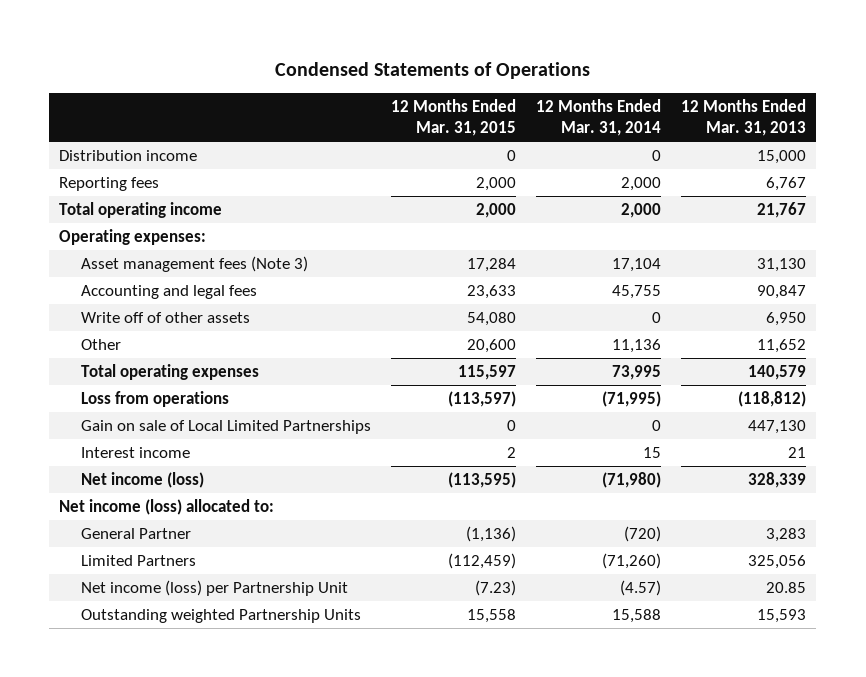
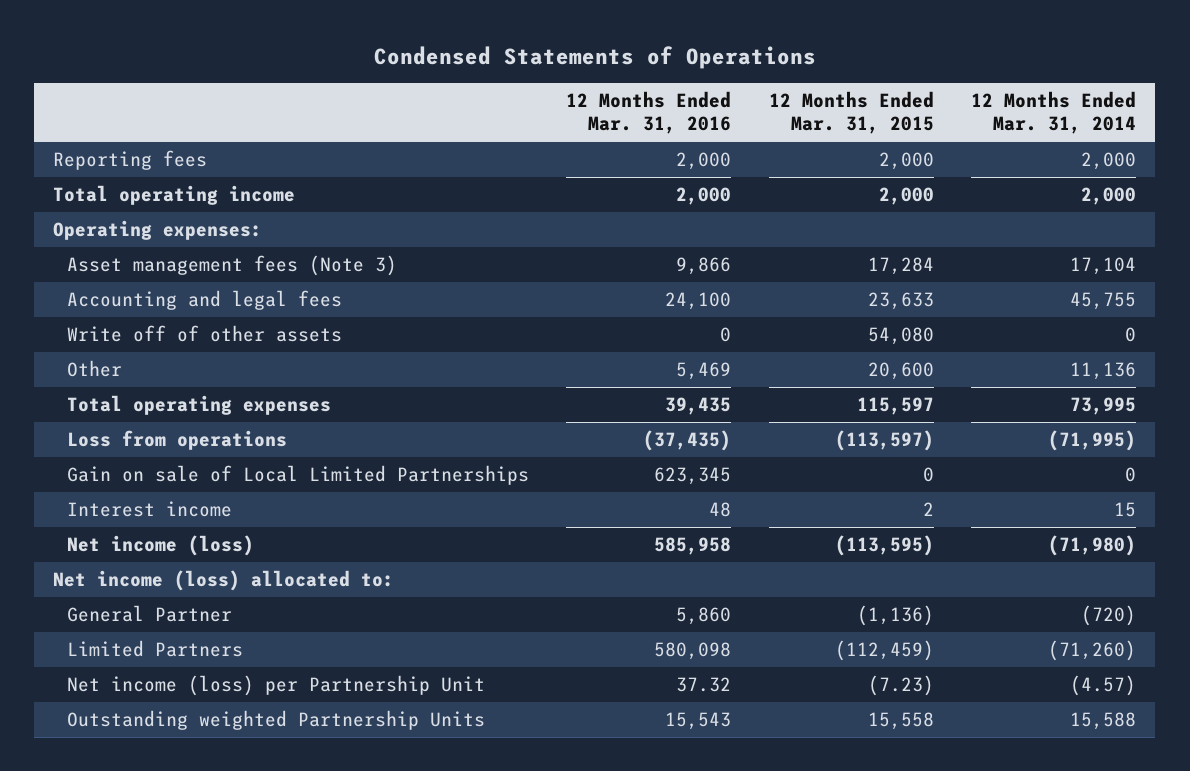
[681,98,807,137] 12 Months Ended Mar. 31, 2013 -> none
none -> [566,91,732,135] 12 Months Ended Mar. 31, 2016
[59,149,198,161] Distribution income -> none

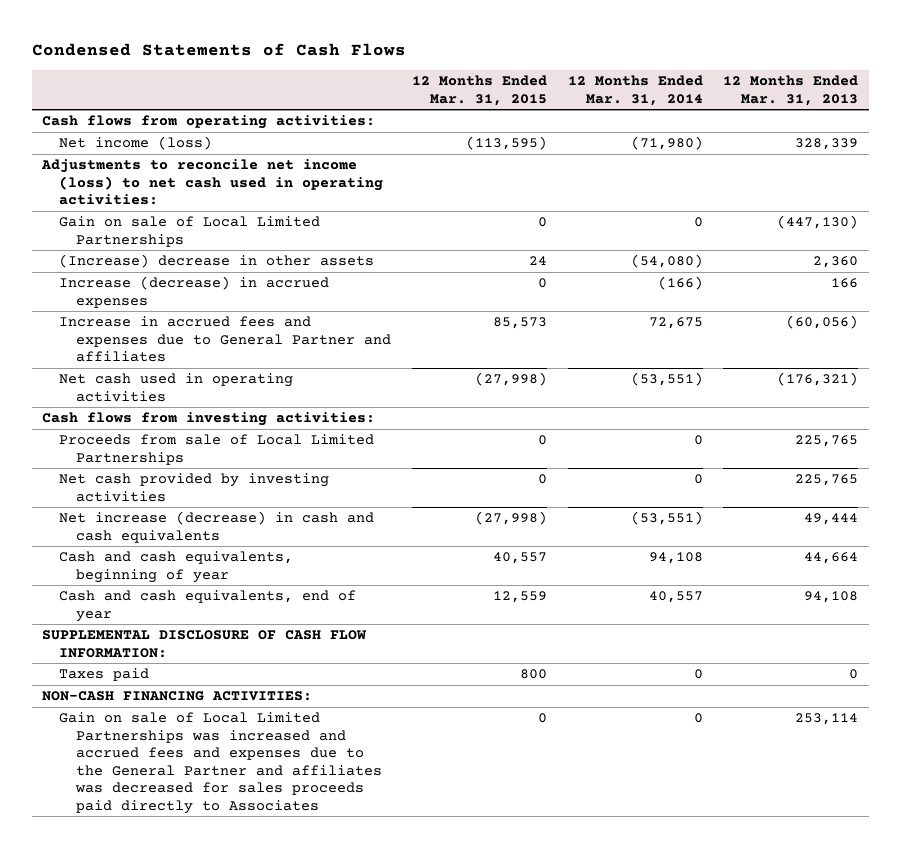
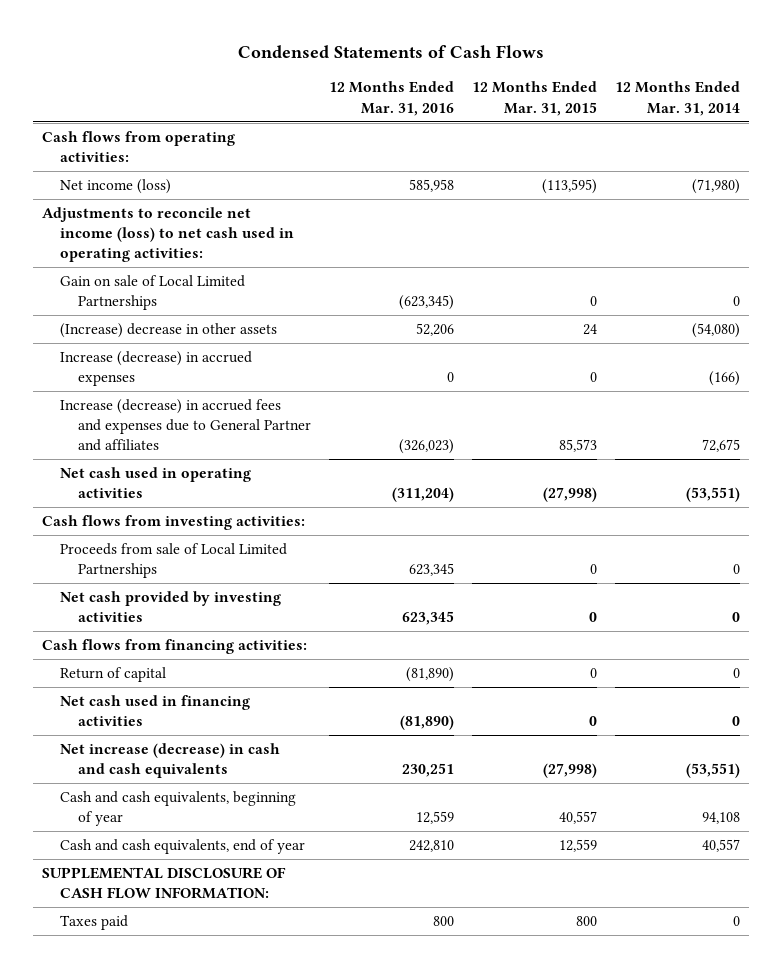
[723,75,859,106] 12 Months Ended Mar. 31, 2013 -> none
none -> [329,81,455,116] 12 Months Ended Mar. 31, 2016
[59,316,392,363] Increase in accrued fees and expenses due to General Partner and affiliates -> [60,399,312,452] Increase (decrease) in accrued fees and expenses due to General Partner and affiliates
none -> [42,639,308,655] Cash flows from financing activities:
none -> [60,667,167,683] Return of capital
none -> [60,695,251,727] Net cash used in financing activities
[41,691,312,702] NON-CASH FINANCING ACTIVITIES: -> none
[59,712,383,814] Gain on sale of Local Limited Partnerships was increased and accrued fees and expenses due to the General Partner and affiliates was decreased for sales proceeds paid directly to Associates -> none

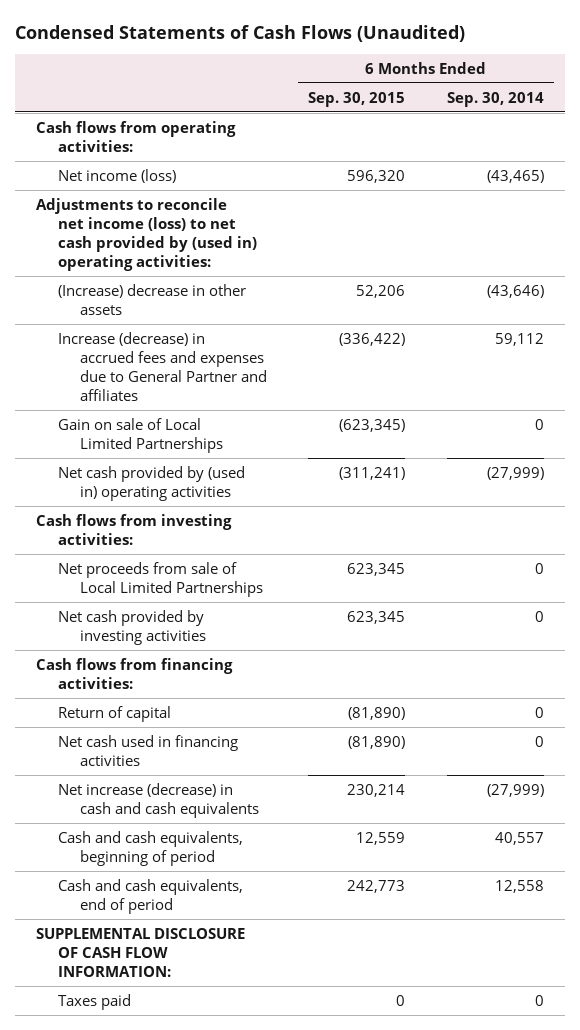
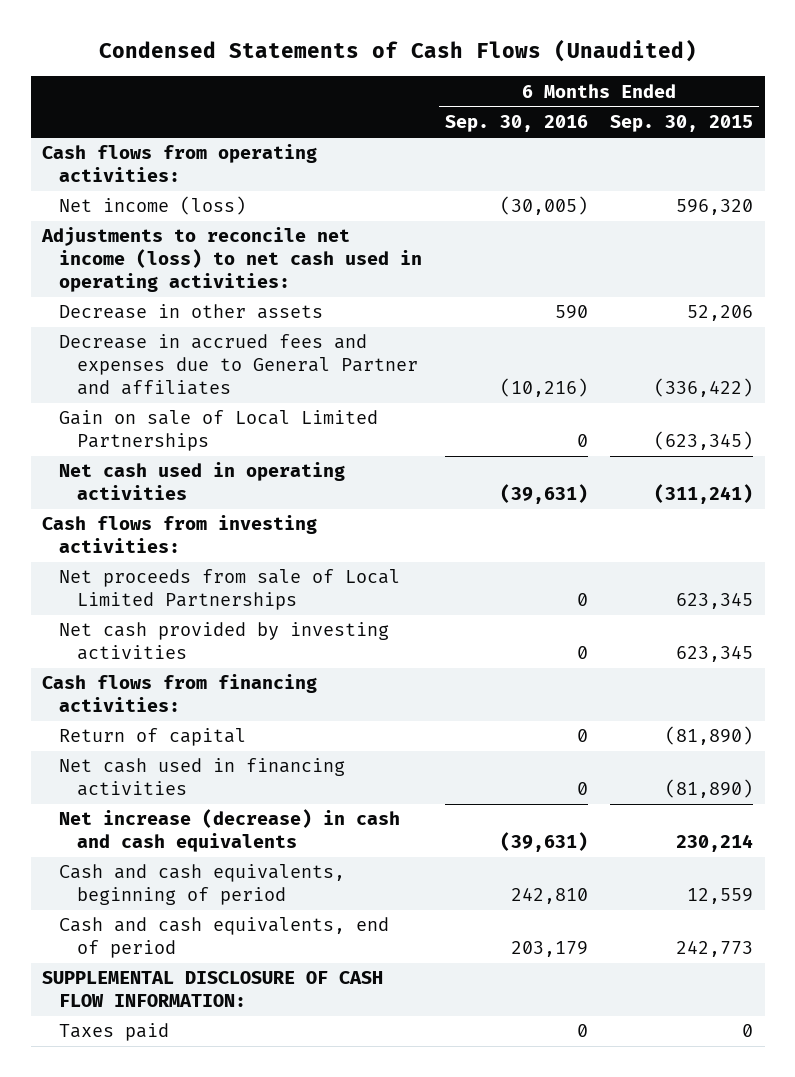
[446,91,544,107] Sep. 30, 2014 -> none
none -> [444,115,588,133] Sep. 30, 2016
[36,197,257,271] Adjustments to reconcile net income (loss) to net cash provided by (used in) operating activities: -> [40,227,423,293] Adjustments to reconcile net income (loss) to net cash used in operating activities:
[57,283,246,315] (Increase) decrease in other assets -> [59,304,324,320] Decrease in other assets
[57,331,267,401] Increase (decrease) in accrued fees and expenses due to General Partner and affiliates -> [59,334,418,396] Decrease in accrued fees and expenses due to General Partner and affiliates
[57,465,245,501] Net cash provided by (used in) operating activities -> [59,462,346,501] Net cash used in operating activities

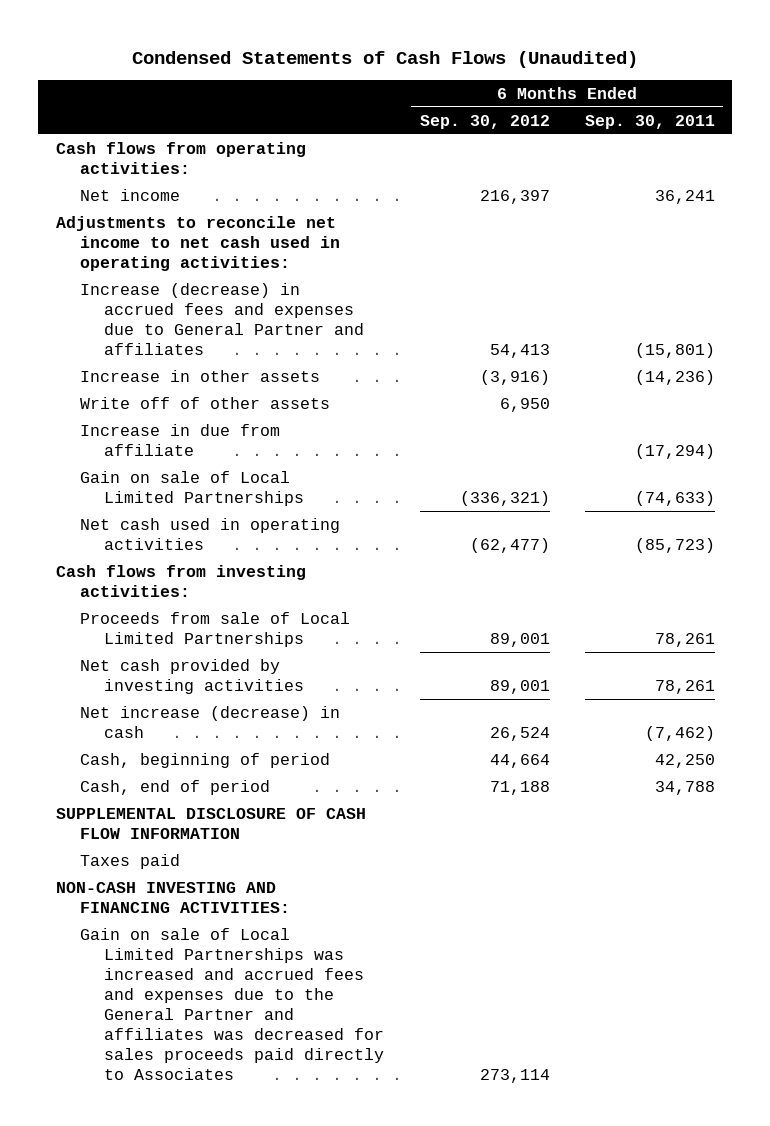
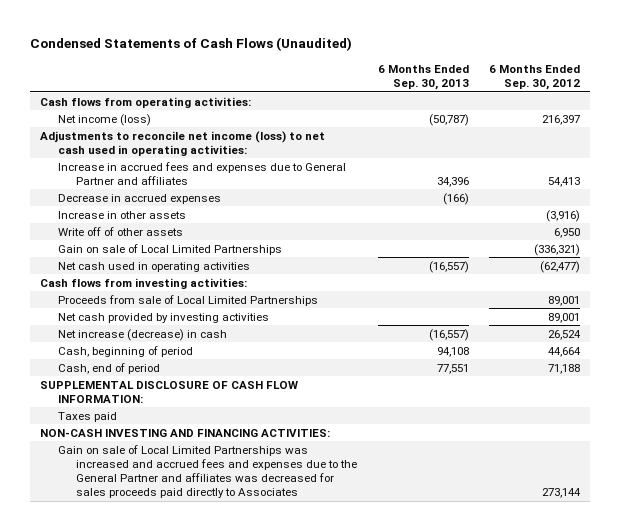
[584,114,715,129] Sep. 30, 2011 -> none
none -> [377,64,469,91] 6 Months Ended Sep. 30, 2013
[80,188,181,201] Net income -> [58,113,152,126] Net income (loss)
[55,215,341,271] Adjustments to reconcile net income to net cash used in operating activities: -> [40,130,326,156] Adjustments to reconcile net income (loss) to net cash used in operating activities:
[80,282,365,355] Increase (decrease) in accrued fees and expenses due to General Partner and affiliates -> [58,161,347,185] Increase in accrued fees and expenses due to General Partner and affiliates
none -> [58,193,222,204] Decrease in accrued expenses
[80,423,281,456] Increase in due from affiliate -> none
[55,807,366,839] SUPPLEMENTAL DISCLOSURE OF CASH FLOW INFORMATION -> [40,380,299,403] SUPPLEMENTAL DISCLOSURE OF CASH FLOW INFORMATION:
[479,1069,550,1084] 273,114 -> [542,488,582,499] 273,144

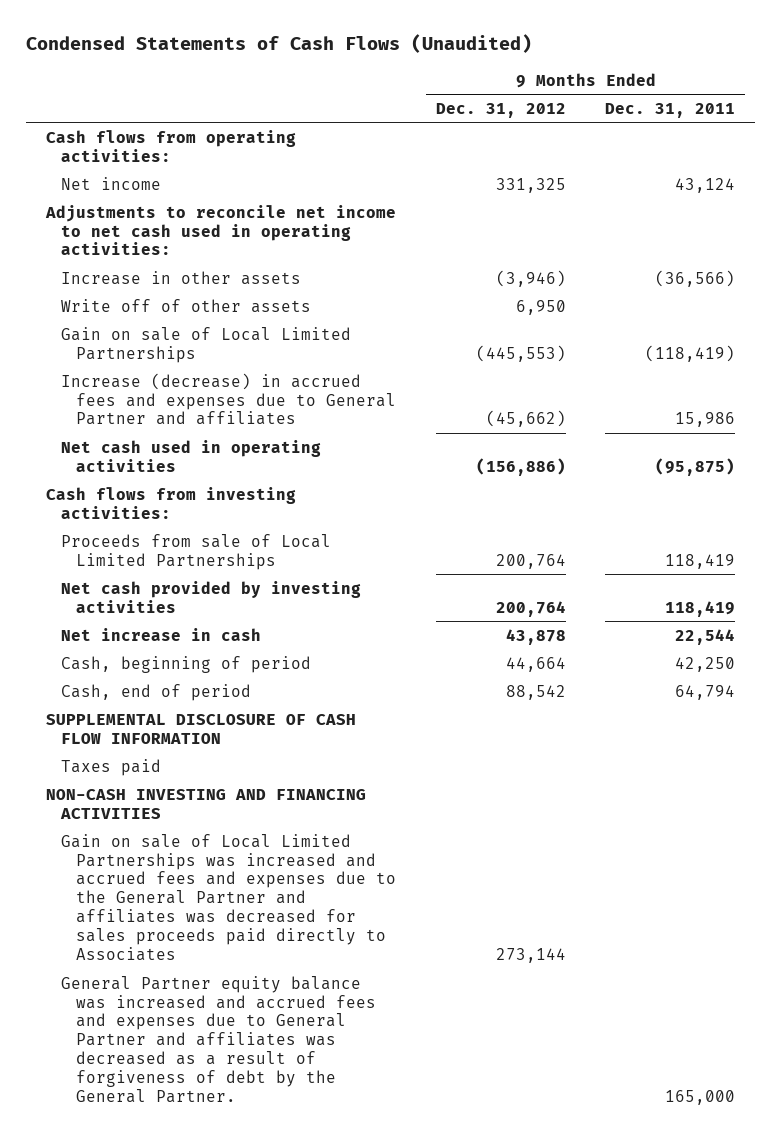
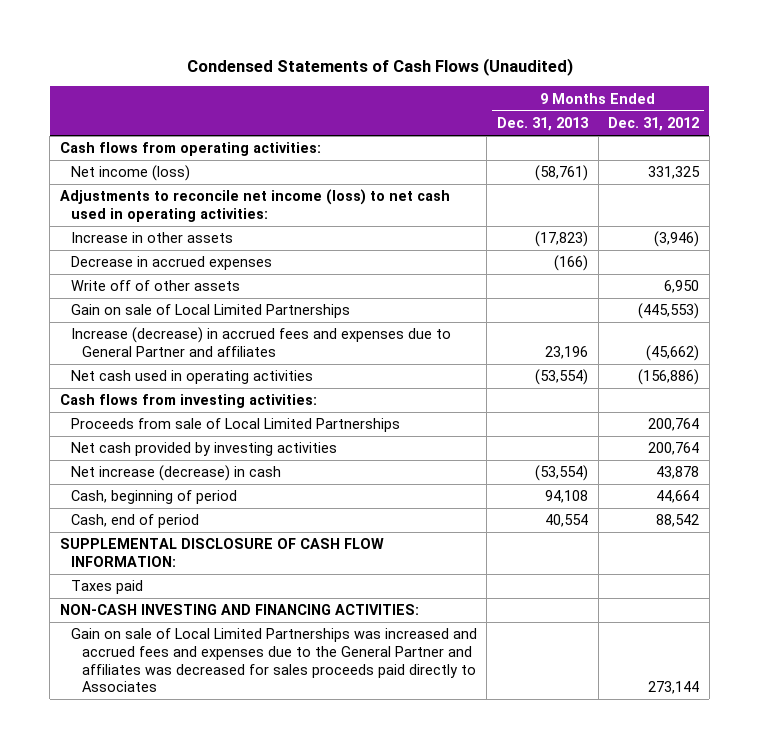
[605,102,736,118] Dec. 31, 2011 -> none
none -> [497,117,590,132] Dec. 31, 2013
[60,176,161,190] Net income -> [70,165,190,182] Net income (loss)
[44,204,396,256] Adjustments to reconcile net income to net cash used in operating activities: -> [59,189,450,222] Adjustments to reconcile net income (loss) to net cash used in operating activities:
none -> [70,256,272,271] Decrease in accrued expenses
[60,627,261,641] Net increase in cash -> [70,465,281,482] Net increase (decrease) in cash
[45,713,356,744] SUPPLEMENTAL DISCLOSURE OF CASH FLOW INFORMATION -> [59,538,384,567] SUPPLEMENTAL DISCLOSURE OF CASH FLOW INFORMATION:
[45,788,366,819] NON-CASH INVESTING AND FINANCING ACTIVITIES -> [59,604,419,616] NON-CASH INVESTING AND FINANCING ACTIVITIES:
[60,975,377,1104] General Partner equity balance was increased and accrued fees and expenses due to General Partner and affiliates was decreased as a result of forgiveness of debt by the General Partner. -> none

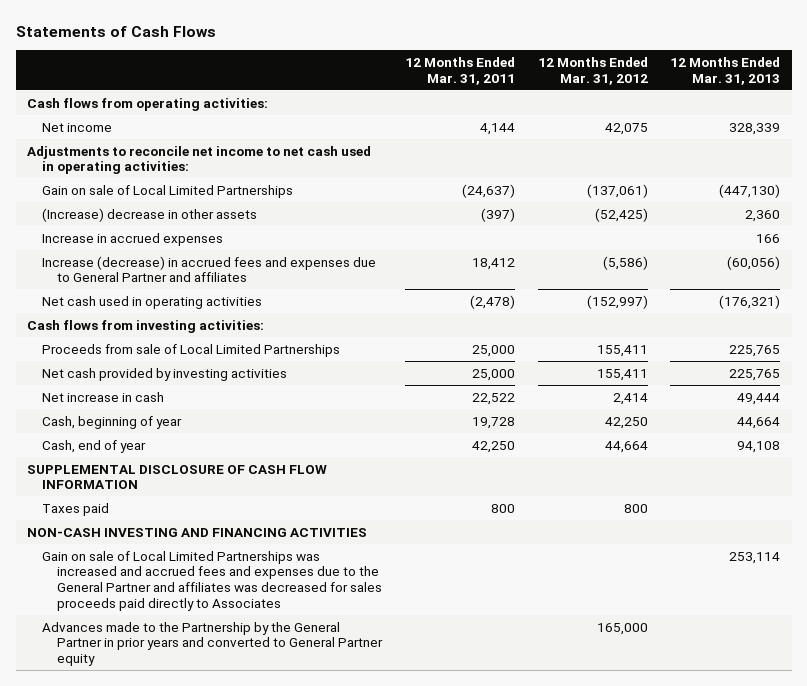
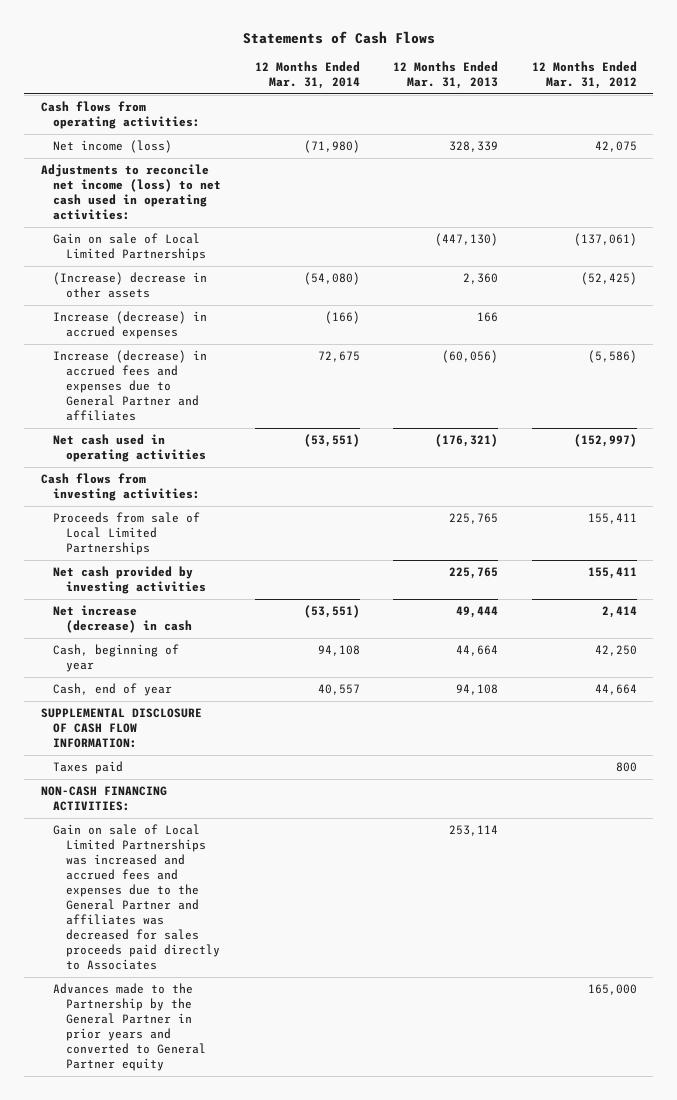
[404,56,515,85] 12 Months Ended Mar. 31, 2011 -> none
none -> [254,60,360,89] 12 Months Ended Mar. 31, 2014
[42,122,113,132] Net income -> [53,140,173,154] Net income (loss)
[27,145,372,175] Adjustments to reconcile net income to net cash used in operating activities: -> [40,164,222,221] Adjustments to reconcile net income (loss) to net cash used in operating activities:
[42,232,224,246] Increase in accrued expenses -> [53,311,208,340] Increase (decrease) in accrued expenses
[42,391,165,402] Net increase in cash -> [53,605,193,634] Net increase (decrease) in cash
[27,464,328,490] SUPPLEMENTAL DISCLOSURE OF CASH FLOW INFORMATION -> [40,708,202,749] SUPPLEMENTAL DISCLOSURE OF CASH FLOW INFORMATION:
[27,527,368,537] NON-CASH INVESTING AND FINANCING ACTIVITIES -> [40,786,167,812] NON-CASH FINANCING ACTIVITIES:

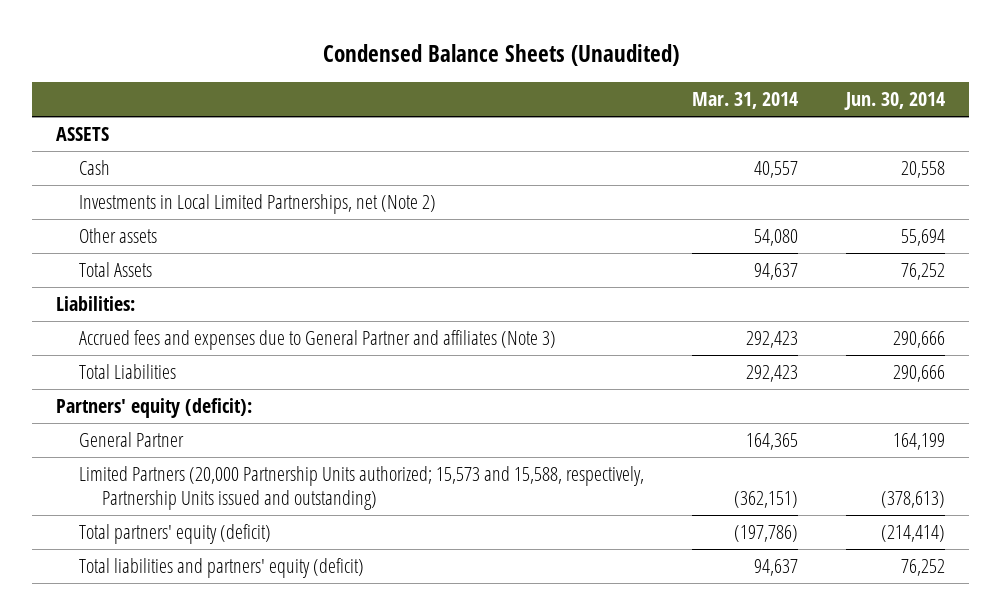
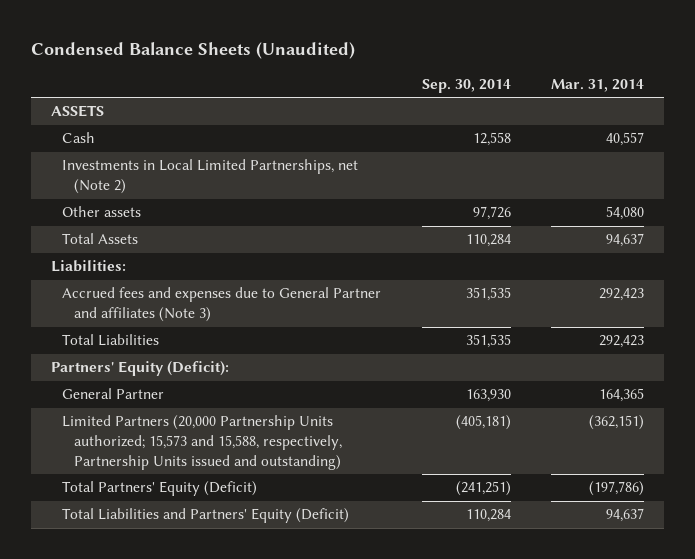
[844,92,946,111] Jun. 30, 2014 -> none
none -> [421,78,511,93] Sep. 30, 2014
[55,398,252,419] Partners' equity (deficit): -> [50,361,229,377] Partners' Equity (Deficit):
[79,524,272,545] Total partners' equity (deficit) -> [62,481,258,497] Total Partners' Equity (Deficit)
[79,558,365,579] Total liabilities and partners' equity (deficit) -> [62,508,350,524] Total Liabilities and Partners' Equity (Deficit)

